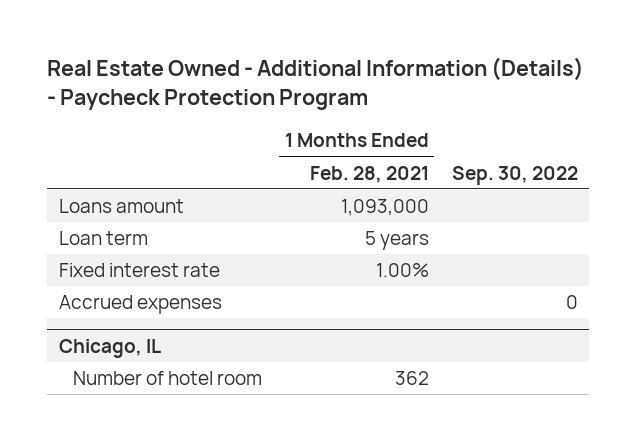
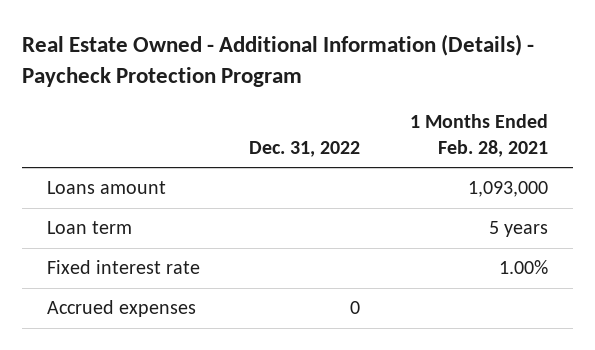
[451,165,578,185] Sep. 30, 2022 -> none
none -> [249,140,361,157] Dec. 31, 2022
[58,338,161,358] Chicago, IL -> none
[72,371,262,386] Number of hotel room -> none

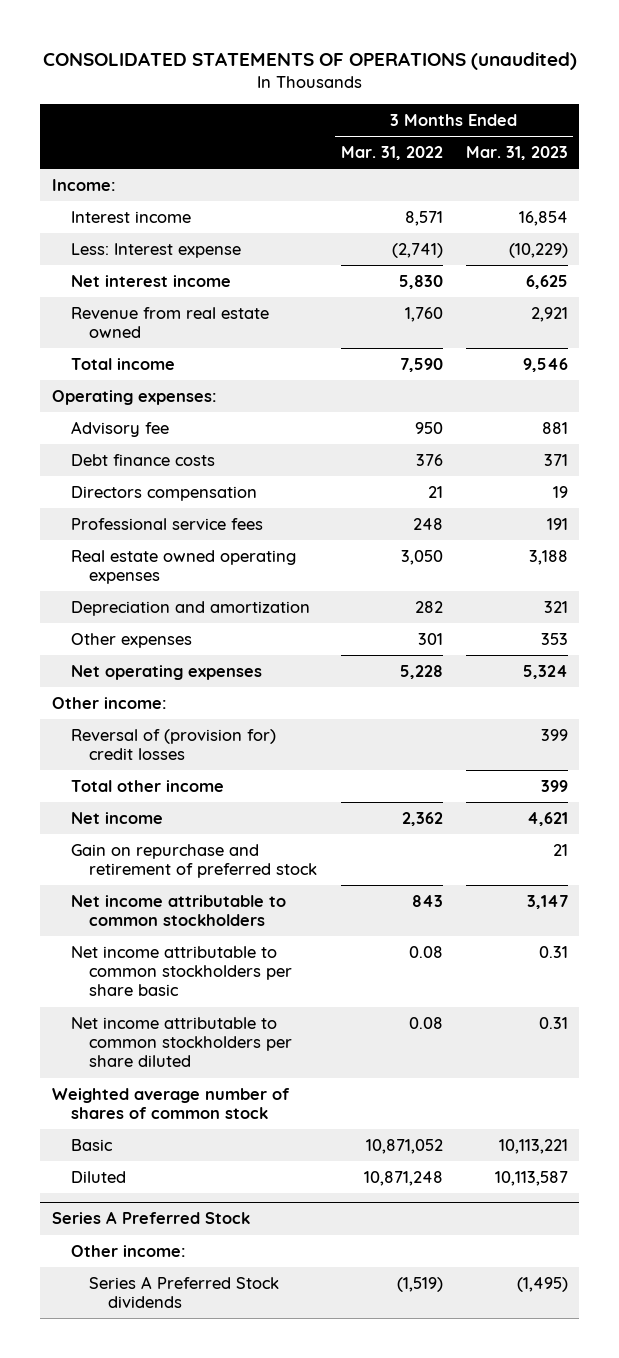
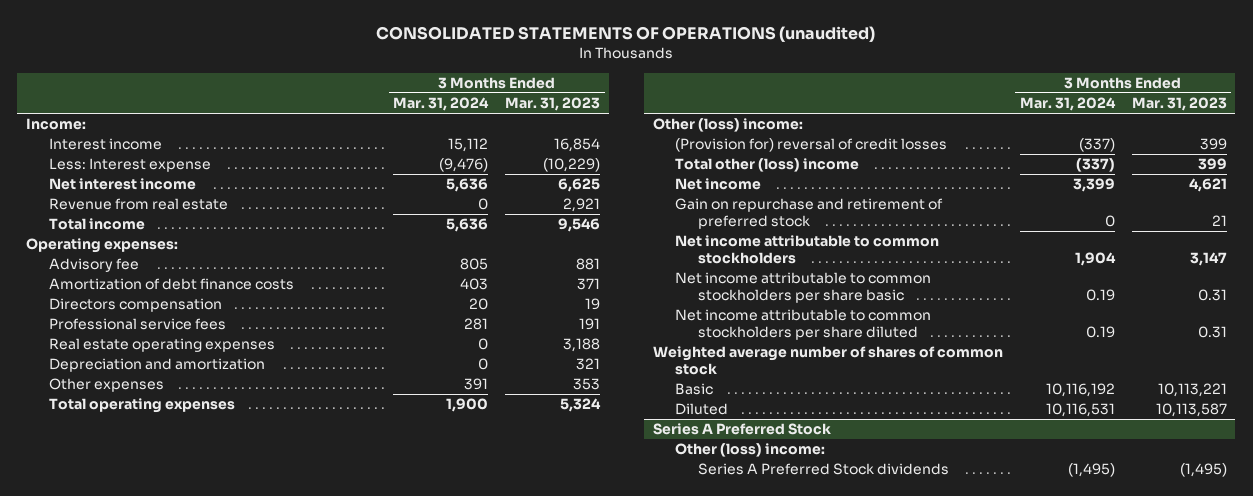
[340,146,443,161] Mar. 31, 2022 -> none
none -> [393,97,490,112] Mar. 31, 2024
[70,306,269,339] Revenue from real estate owned -> [48,198,228,211] Revenue from real estate
[70,453,215,466] Debt finance costs -> [48,278,294,291] Amortization of debt finance costs
[70,549,296,585] Real estate owned operating expenses -> [48,338,275,353] Real estate operating expenses
[70,664,262,680] Net operating expenses -> [48,398,235,414] Total operating expenses
[51,696,167,709] Other income: -> [652,118,803,133] Other (loss) income:
[70,728,276,761] Reversal of (provision for) credit losses -> [675,138,948,153] (Provision for) reversal of credit losses
[70,779,224,792] Total other income -> [675,158,860,173] Total other (loss) income
[70,1244,186,1257] Other income: -> [675,443,826,458] Other (loss) income:

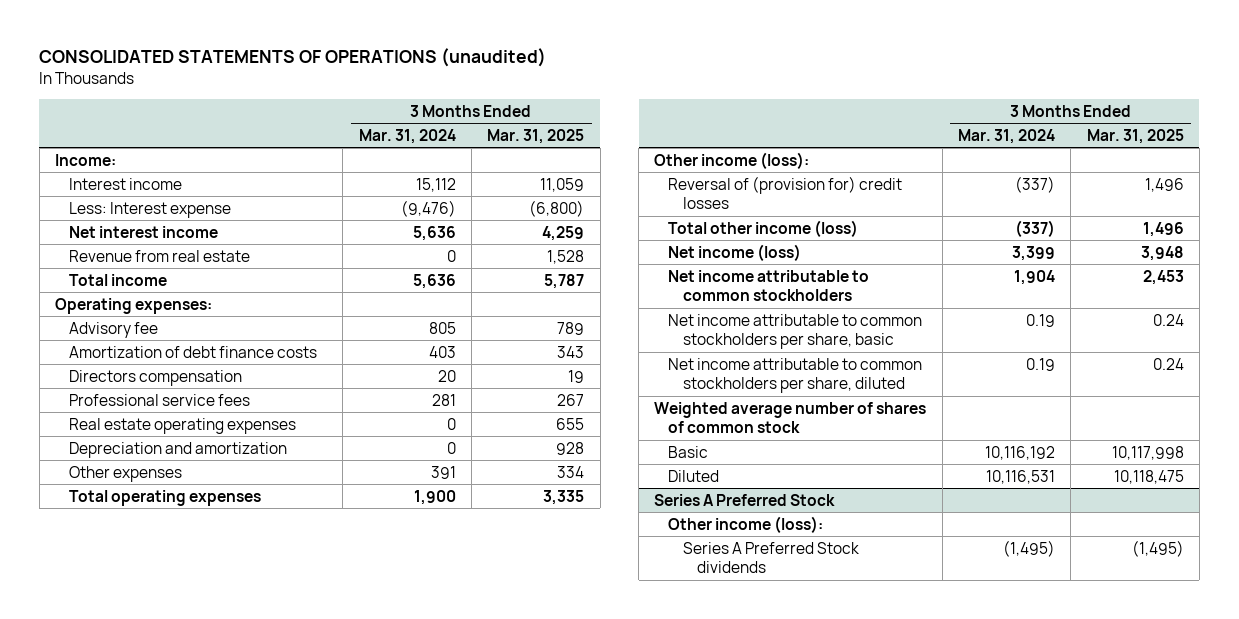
[505,97,601,112] Mar. 31, 2023 -> none
none -> [487,128,585,144] Mar. 31, 2025
[675,198,944,229] Gain on repurchase and retirement of preferred stock -> none
[652,118,803,133] Other (loss) income: -> [654,151,810,169] Other income (loss):
[675,138,948,153] (Provision for) reversal of credit losses -> [668,175,903,210] Reversal of (provision for) credit losses
[675,158,860,173] Total other (loss) income -> [668,219,859,237] Total other income (loss)
[675,178,762,191] Net income -> [668,243,802,261] Net income (loss)
[675,272,932,303] Net income attributable to common stockholders per share basic -> [668,313,923,350] Net income attributable to common stockholders per share, basic
[675,309,932,340] Net income attributable to common stockholders per share diluted -> [668,357,923,394] Net income attributable to common stockholders per share, diluted
[675,443,826,458] Other (loss) income: -> [668,515,824,533] Other income (loss):

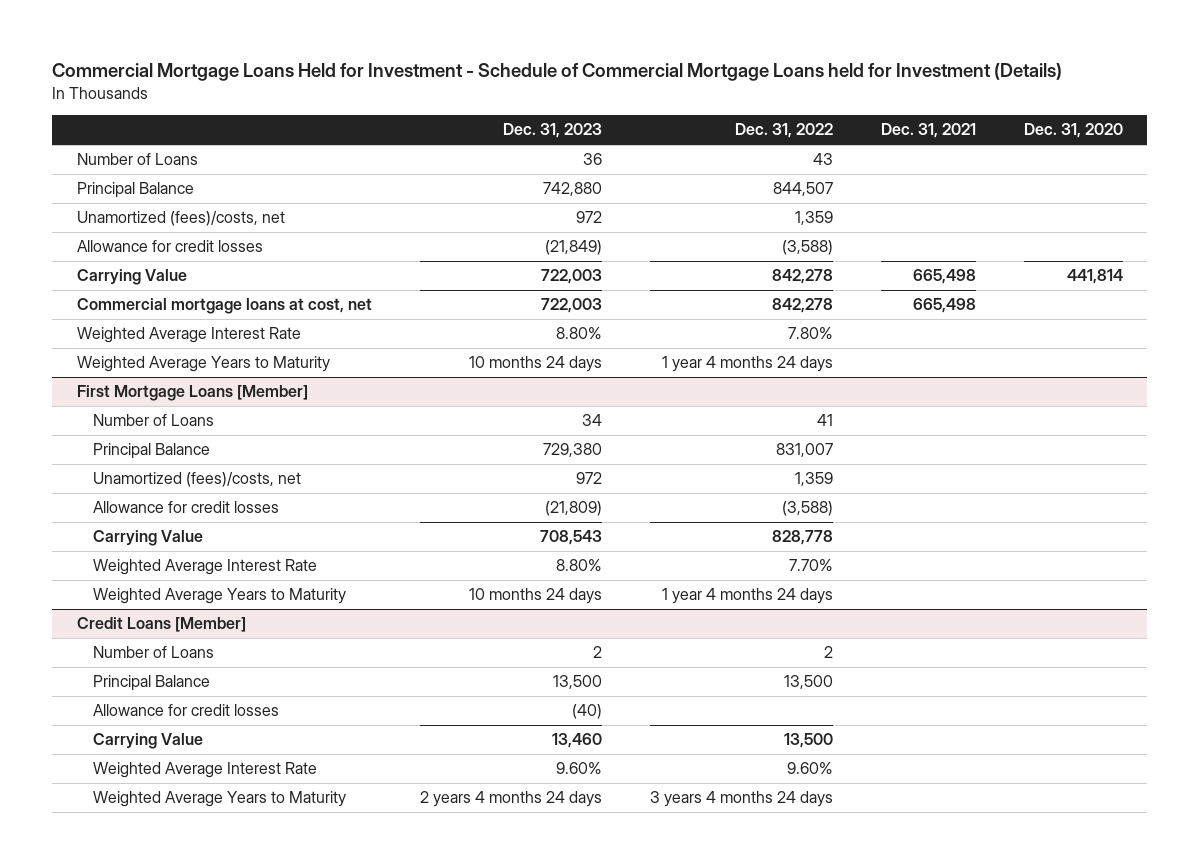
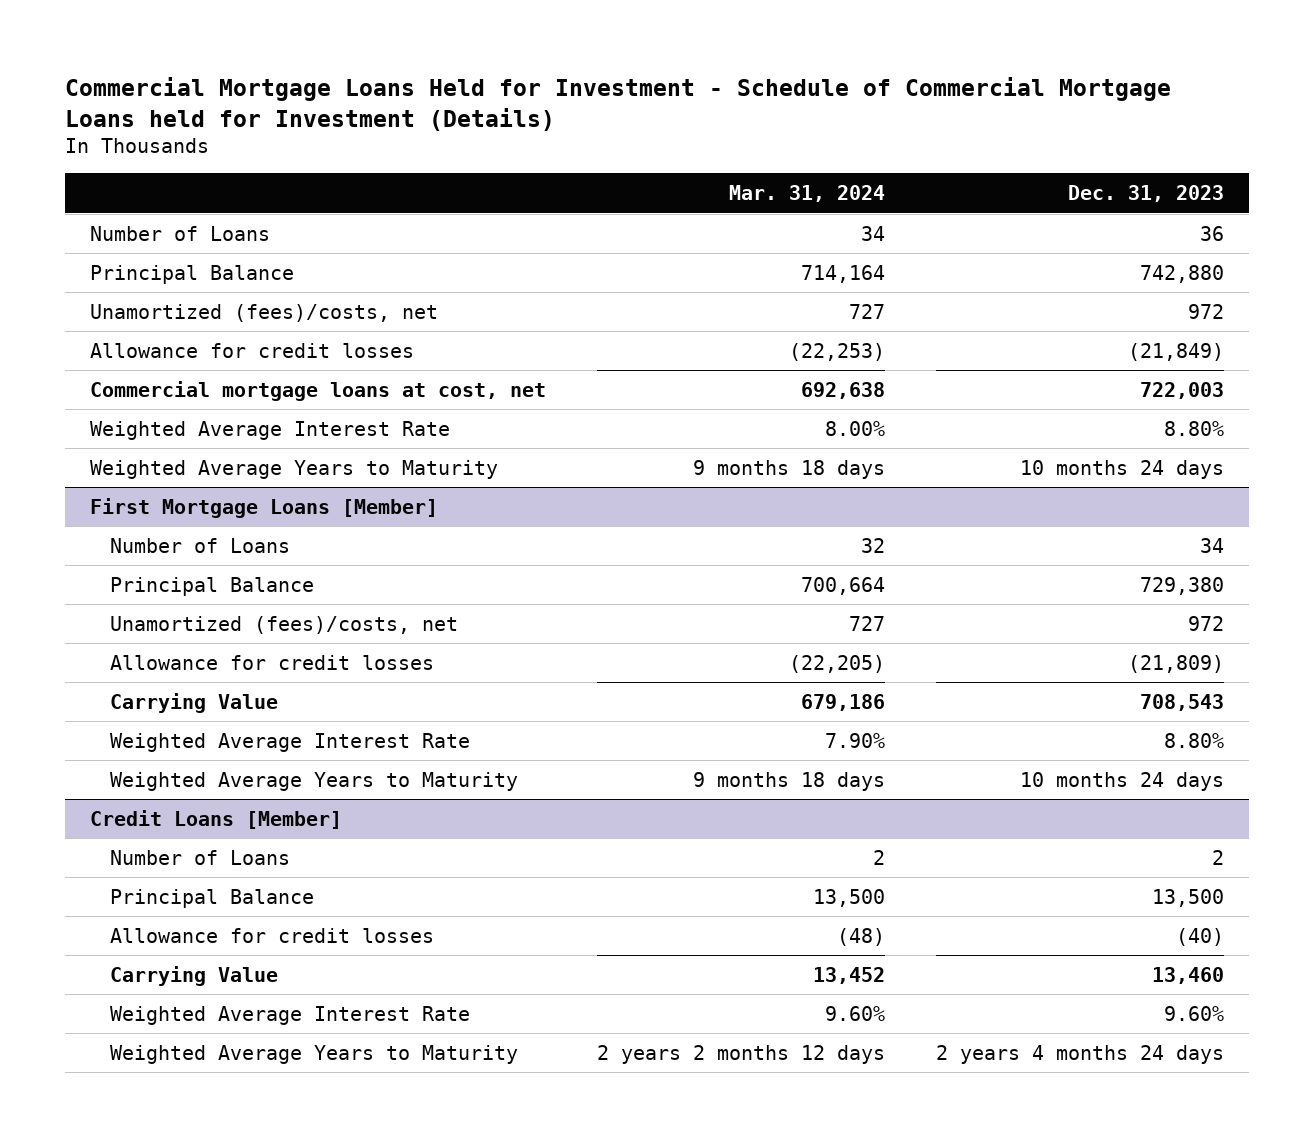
[734,123,833,139] Dec. 31, 2022 -> none
[881,123,977,139] Dec. 31, 2021 -> none
[1024,123,1124,139] Dec. 31, 2020 -> none
none -> [728,185,885,203] Mar. 31, 2024
[76,269,187,286] Carrying Value -> none

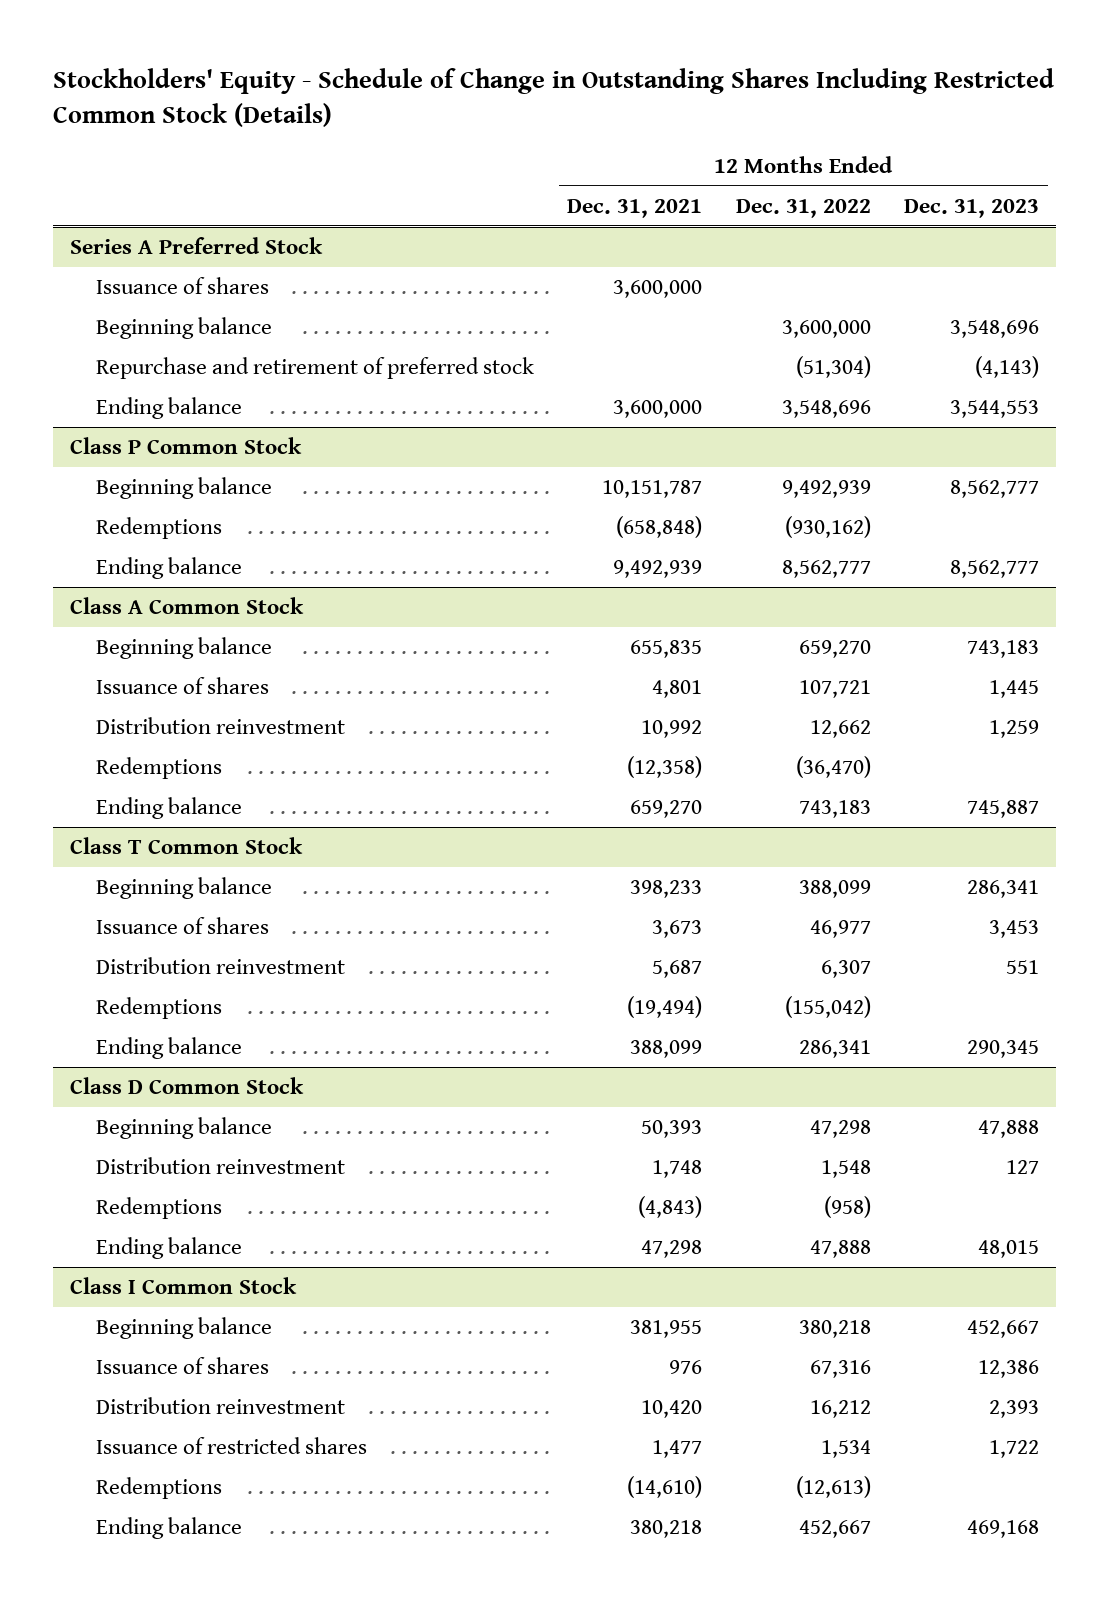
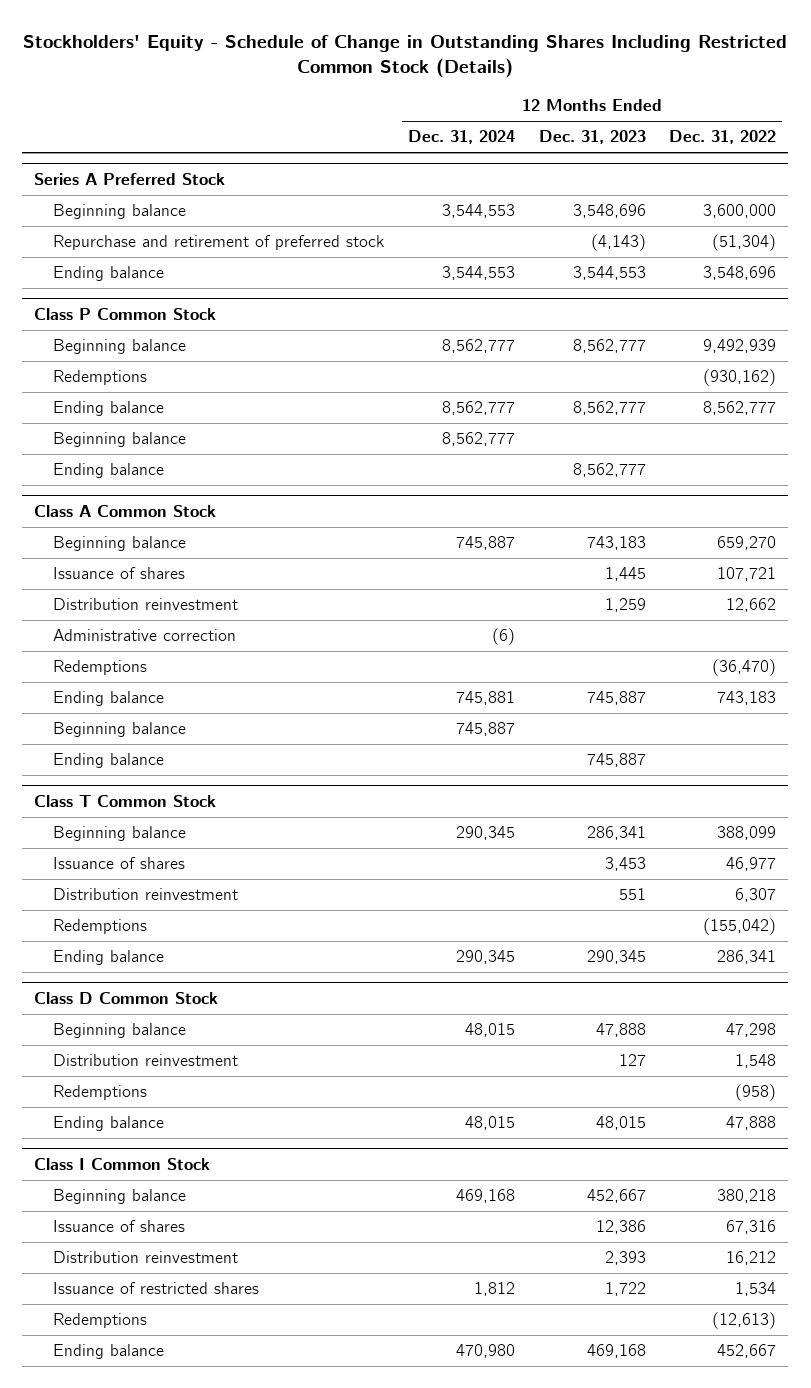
[567,198,703,218] Dec. 31, 2021 -> none
none -> [407,130,515,145] Dec. 31, 2024
[95,276,269,294] Issuance of shares -> none
none -> [53,432,187,448] Beginning balance
none -> [53,463,165,479] Ending balance
none -> [53,629,237,642] Administrative correction
none -> [53,722,187,738] Beginning balance
none -> [53,753,165,769] Ending balance

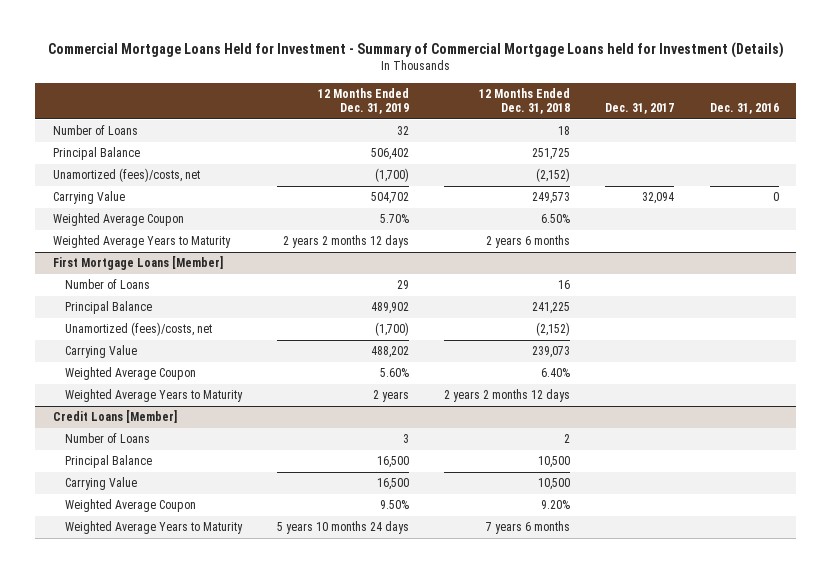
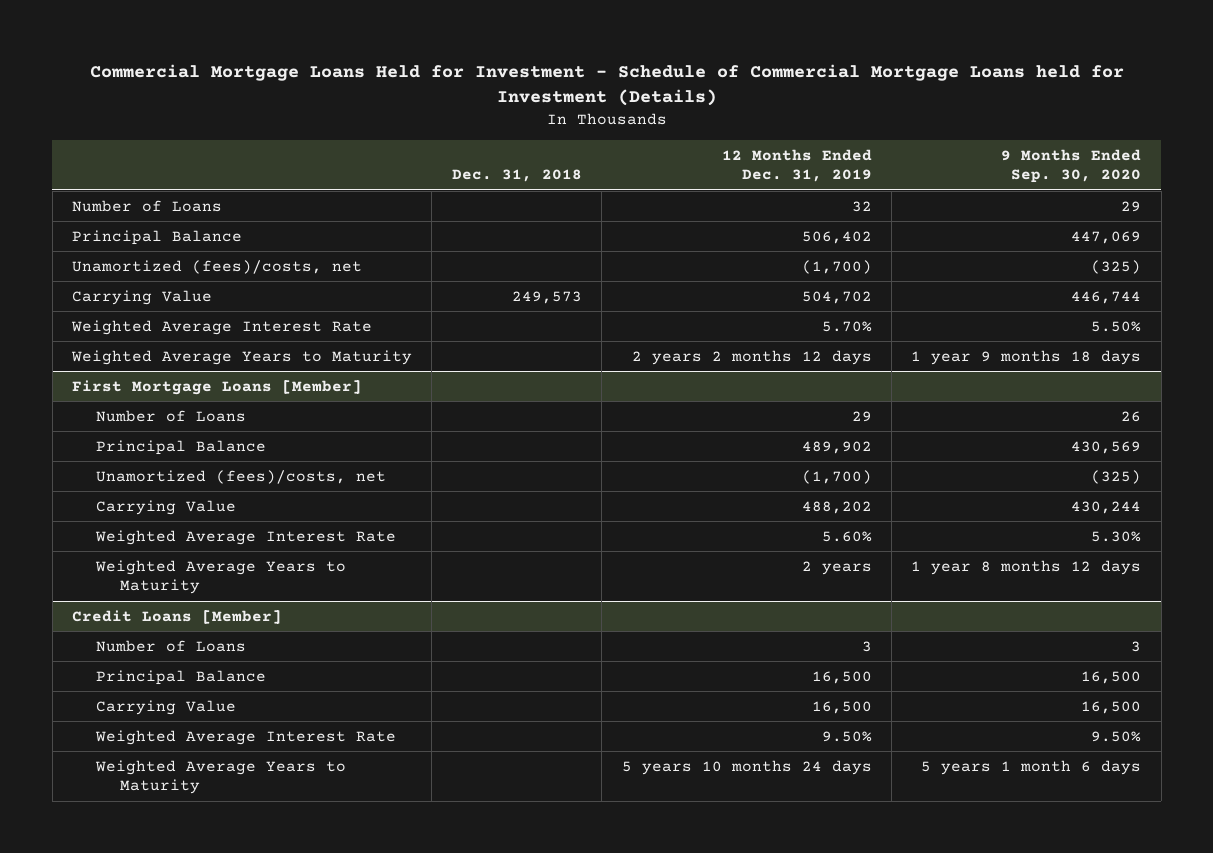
[47,42,784,59] Commercial Mortgage Loans Held for Investment - Summary of Commercial Mortgage Loans held for Investment (Details) -> [89,64,1124,107] Commercial Mortgage Loans Held for Investment - Schedule of Commercial Mortgage Loans held for Investment (Details)
[479,87,571,115] 12 Months Ended Dec. 31, 2018 -> none
[605,103,675,115] Dec. 31, 2017 -> none
[709,103,779,115] Dec. 31, 2016 -> none
none -> [451,168,582,182] Dec. 31, 2018
none -> [1001,148,1142,183] 9 Months Ended Sep. 30, 2020
[52,213,184,227] Weighted Average Coupon -> [71,319,373,335] Weighted Average Interest Rate
[64,367,196,381] Weighted Average Coupon -> [94,529,396,545] Weighted Average Interest Rate
[64,499,196,513] Weighted Average Coupon -> [94,729,396,745] Weighted Average Interest Rate

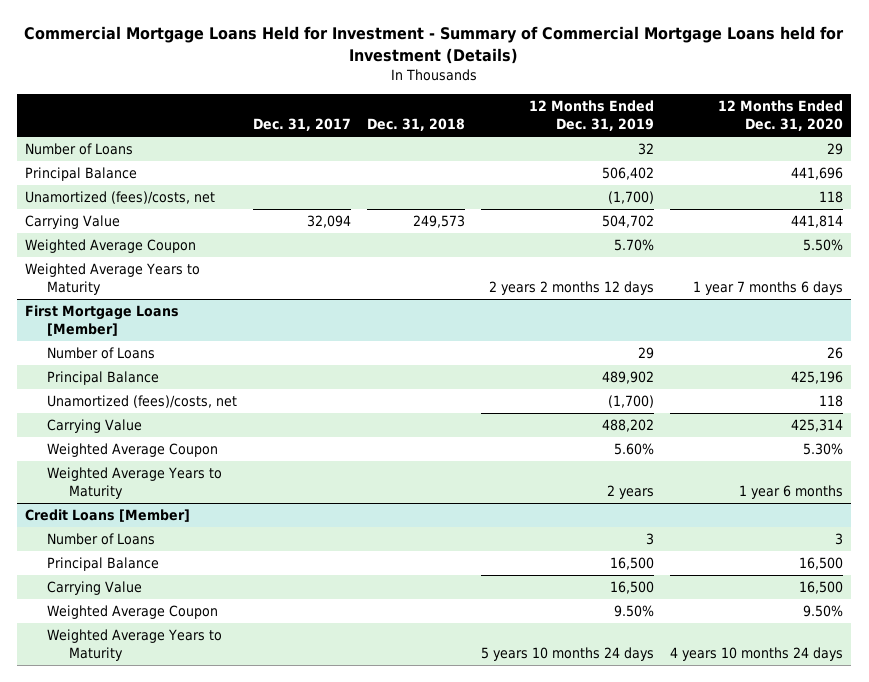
[89,64,1124,107] Commercial Mortgage Loans Held for Investment - Schedule of Commercial Mortgage Loans held for Investment (Details) -> [24,26,845,64] Commercial Mortgage Loans Held for Investment - Summary of Commercial Mortgage Loans held for Investment (Details)
[1001,148,1142,183] 9 Months Ended Sep. 30, 2020 -> none
none -> [253,118,352,132] Dec. 31, 2017
none -> [718,100,844,132] 12 Months Ended Dec. 31, 2020
[71,319,373,335] Weighted Average Interest Rate -> [25,239,197,254] Weighted Average Coupon
[94,529,396,545] Weighted Average Interest Rate -> [47,443,219,458] Weighted Average Coupon
[94,729,396,745] Weighted Average Interest Rate -> [47,605,219,620] Weighted Average Coupon

